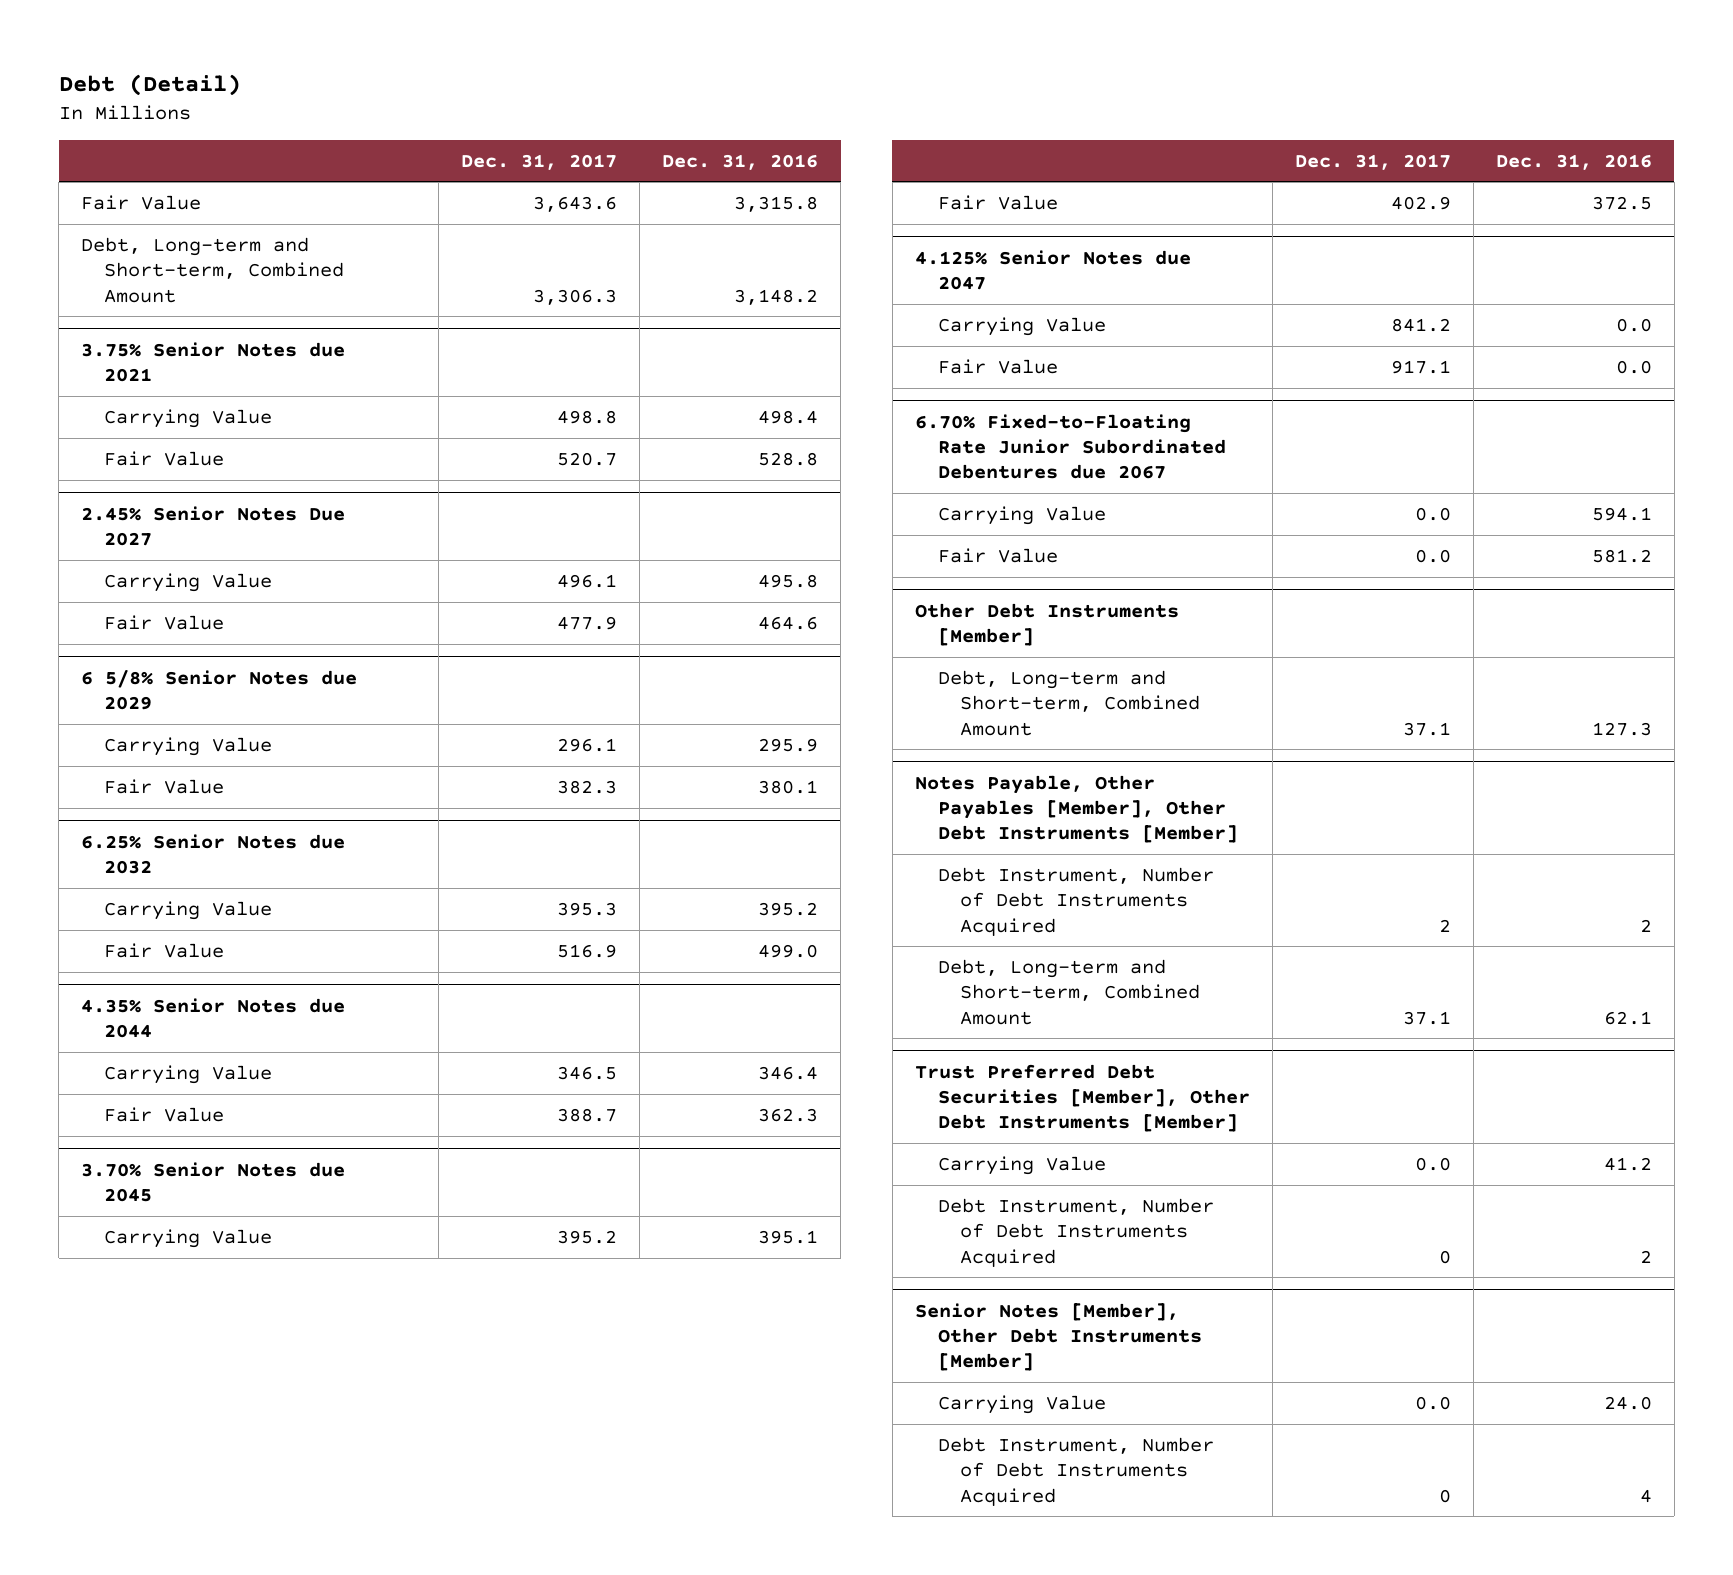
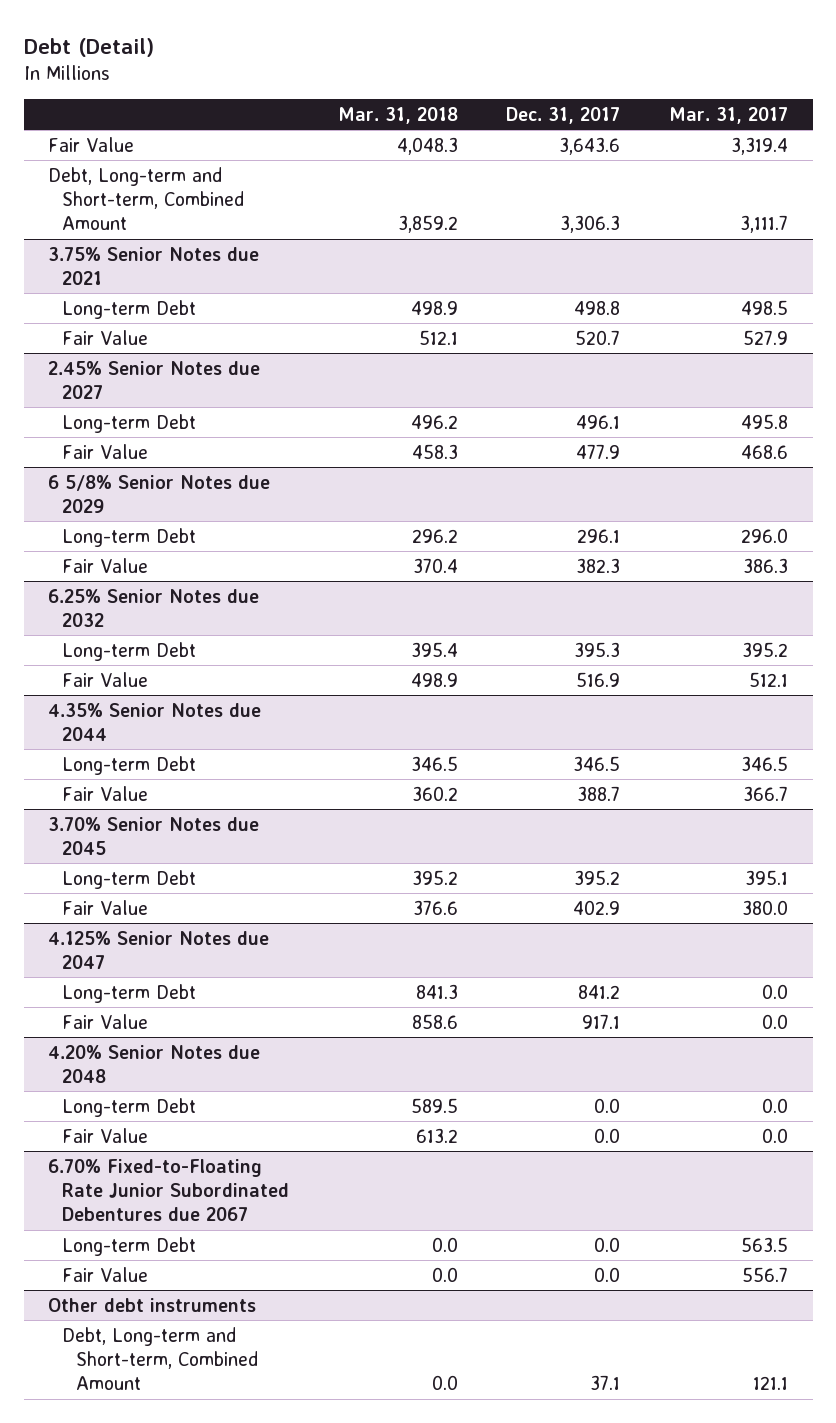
[662,153,819,170] Dec. 31, 2016 -> none
none -> [337,106,458,124] Mar. 31, 2018
none -> [669,106,789,124] Mar. 31, 2017
[103,409,272,429] Carrying Value -> [61,299,196,319] Long-term Debt
[81,505,346,546] 2.45% Senior Notes Due 2027 -> [48,360,261,399] 2.45% Senior Notes due 2027
[103,573,272,593] Carrying Value -> [61,413,196,433] Long-term Debt
[103,737,272,757] Carrying Value -> [61,527,196,547] Long-term Debt
[103,901,272,921] Carrying Value -> [61,641,196,661] Long-term Debt
[103,1065,272,1085] Carrying Value -> [61,755,196,775] Long-term Debt
[103,1229,272,1249] Carrying Value -> [61,869,196,889] Long-term Debt
[937,317,1106,337] Carrying Value -> [61,983,196,1003] Long-term Debt
none -> [48,1044,261,1083] 4.20% Senior Notes due 2048
none -> [61,1097,196,1117] Long-term Debt
none -> [61,1127,148,1143] Fair Value
[937,506,1106,526] Carrying Value -> [61,1236,196,1256] Long-term Debt
[937,670,1201,736] Debt, Long-term and Short-term, Combined Amount -> none
[915,774,1238,844] Notes Payable, Other Payables [Member], Other Debt Instruments [Member] -> none
[937,867,1214,936] Debt Instrument, Number of Debt Instruments Acquired -> none
[915,602,1180,646] Other Debt Instruments [Member] -> [48,1297,257,1312] Other debt instruments
[915,1063,1250,1133] Trust Preferred Debt Securities [Member], Other Debt Instruments [Member] -> none
[937,1156,1106,1176] Carrying Value -> none
[937,1198,1214,1267] Debt Instrument, Number of Debt Instruments Acquired -> none
[915,1302,1202,1372] Senior Notes [Member], Other Debt Instruments [Member] -> none
[937,1395,1106,1415] Carrying Value -> none
[937,1437,1214,1506] Debt Instrument, Number of Debt Instruments Acquired -> none

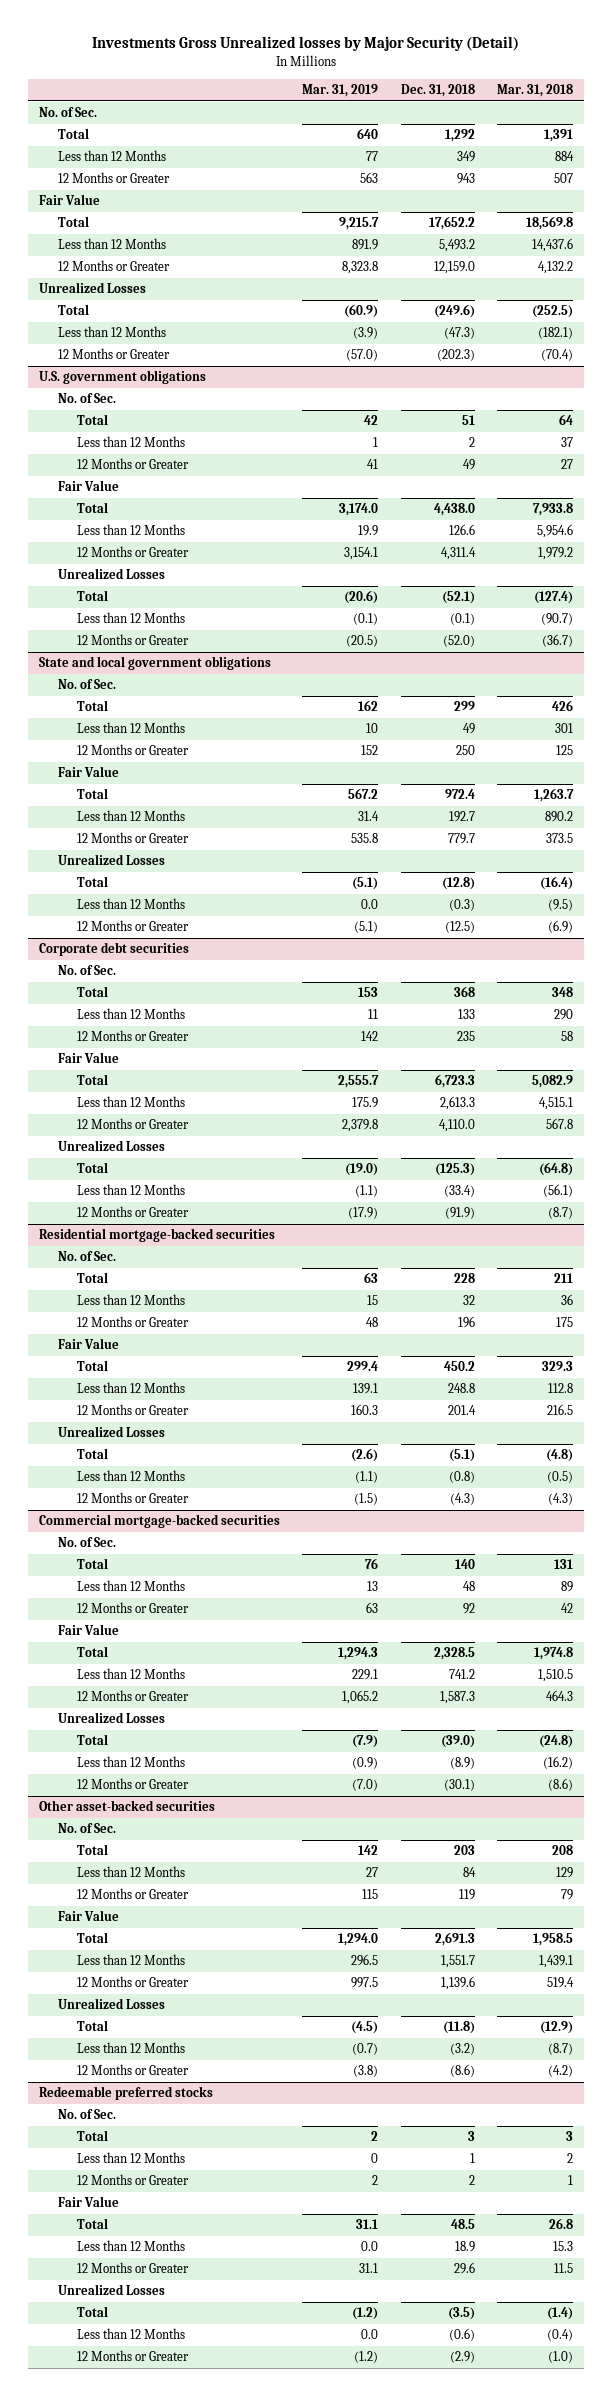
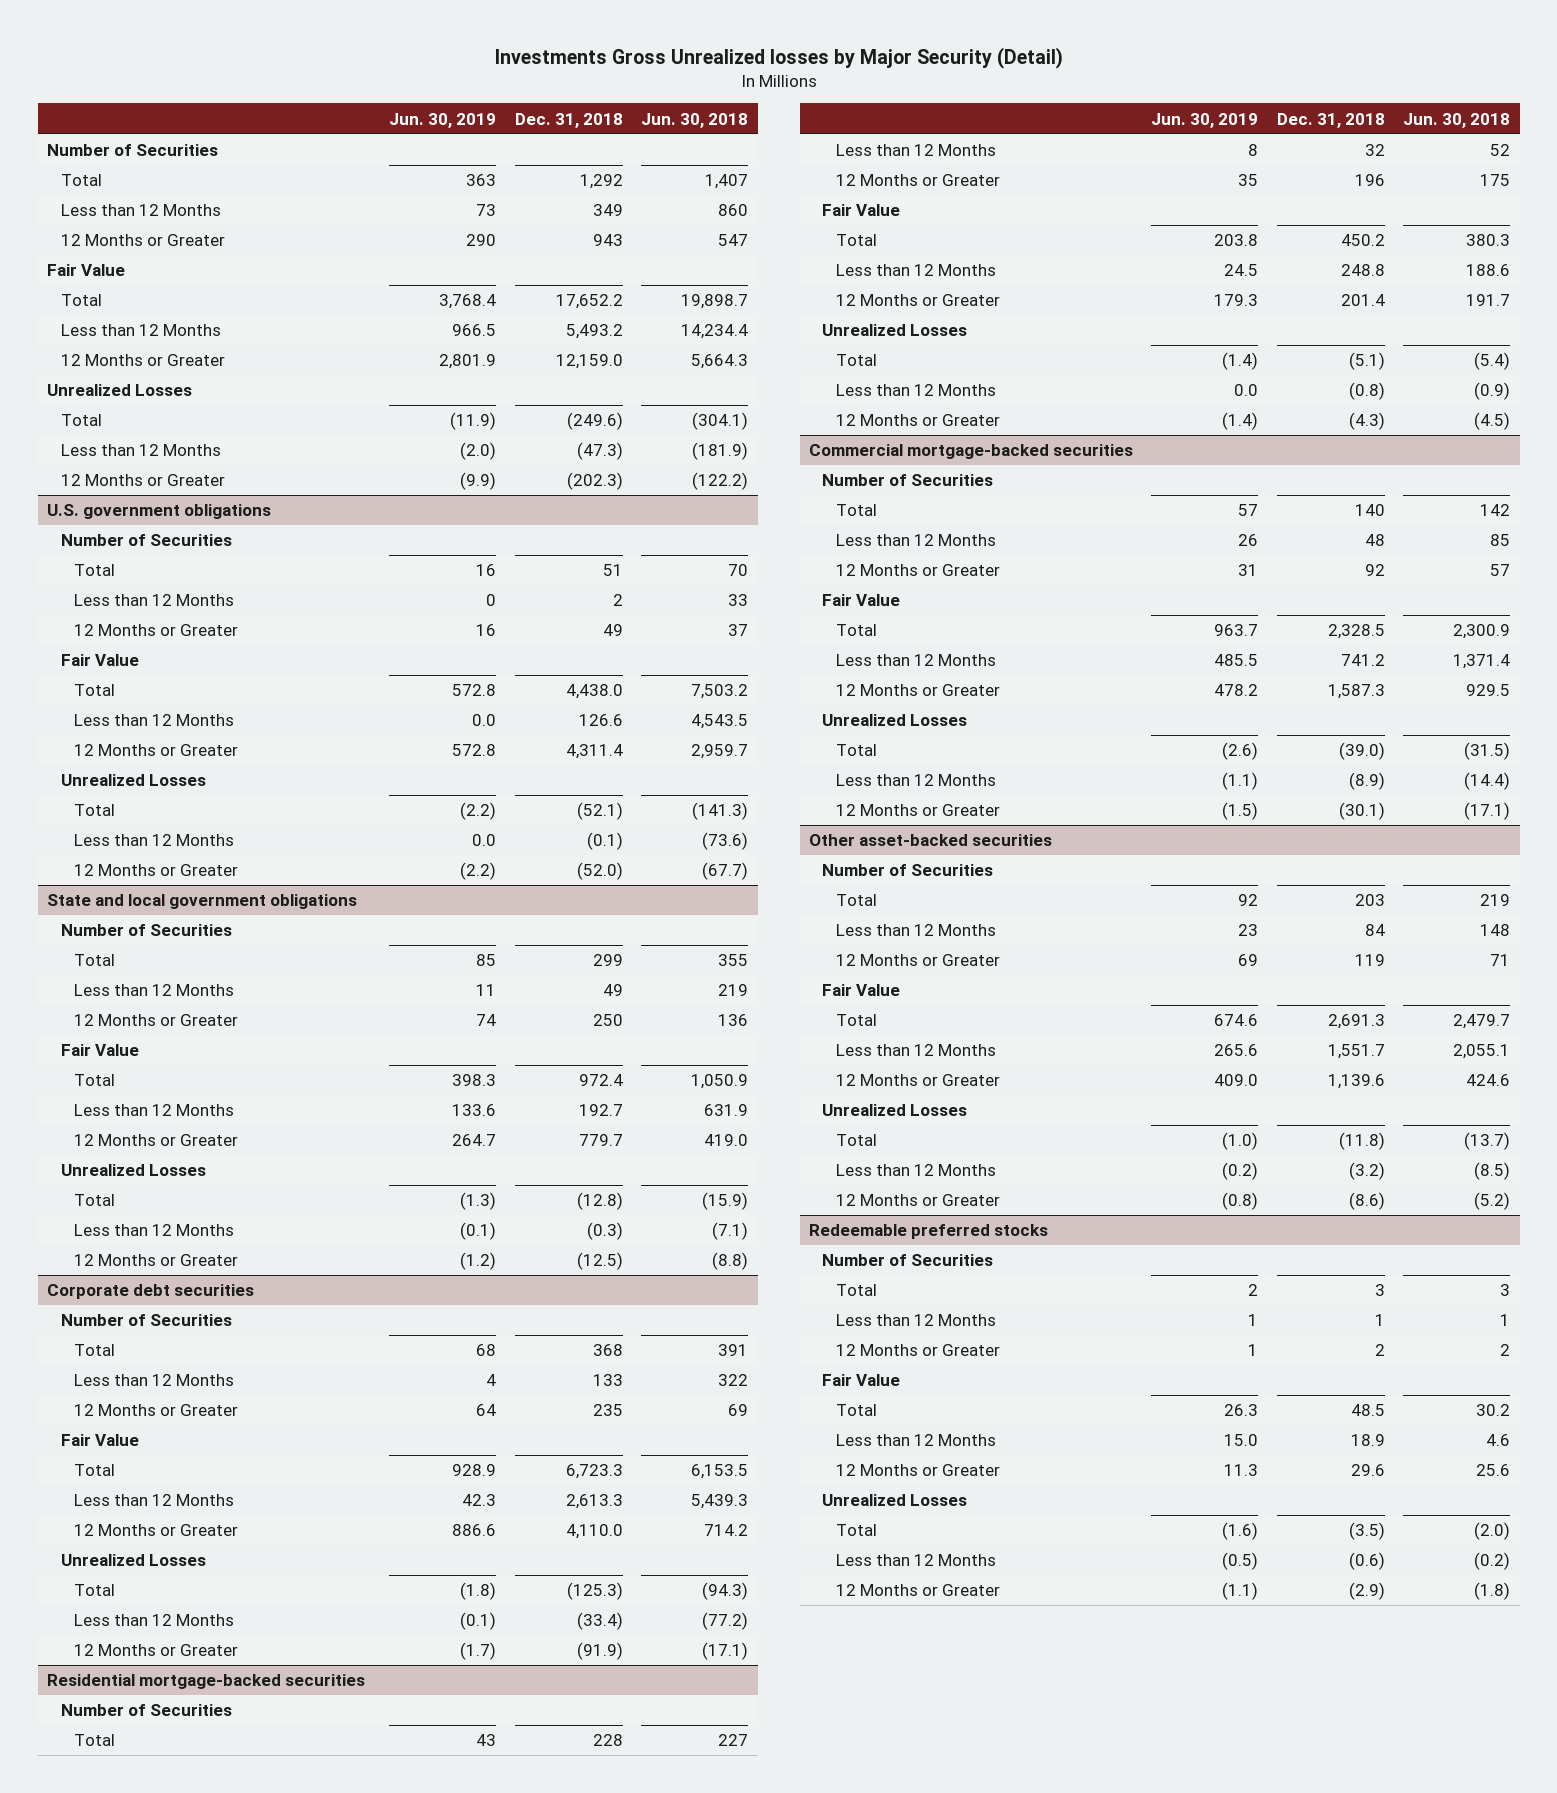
[302,84,379,98] Mar. 31, 2019 -> none
[496,84,573,98] Mar. 31, 2018 -> none
none -> [389,112,497,128] Jun. 30, 2019
none -> [641,112,749,128] Jun. 30, 2018
[39,107,98,118] No. of Sec. -> [47,144,219,157] Number of Securities
[58,393,117,404] No. of Sec. -> [60,534,232,547] Number of Securities
[58,679,117,690] No. of Sec. -> [60,924,232,937] Number of Securities
[58,965,117,976] No. of Sec. -> [60,1314,232,1327] Number of Securities
[58,1251,117,1262] No. of Sec. -> [60,1704,232,1717] Number of Securities
[58,1537,117,1548] No. of Sec. -> [822,474,994,487] Number of Securities
[58,1823,117,1834] No. of Sec. -> [822,864,994,877] Number of Securities
[58,2109,117,2120] No. of Sec. -> [822,1254,994,1267] Number of Securities

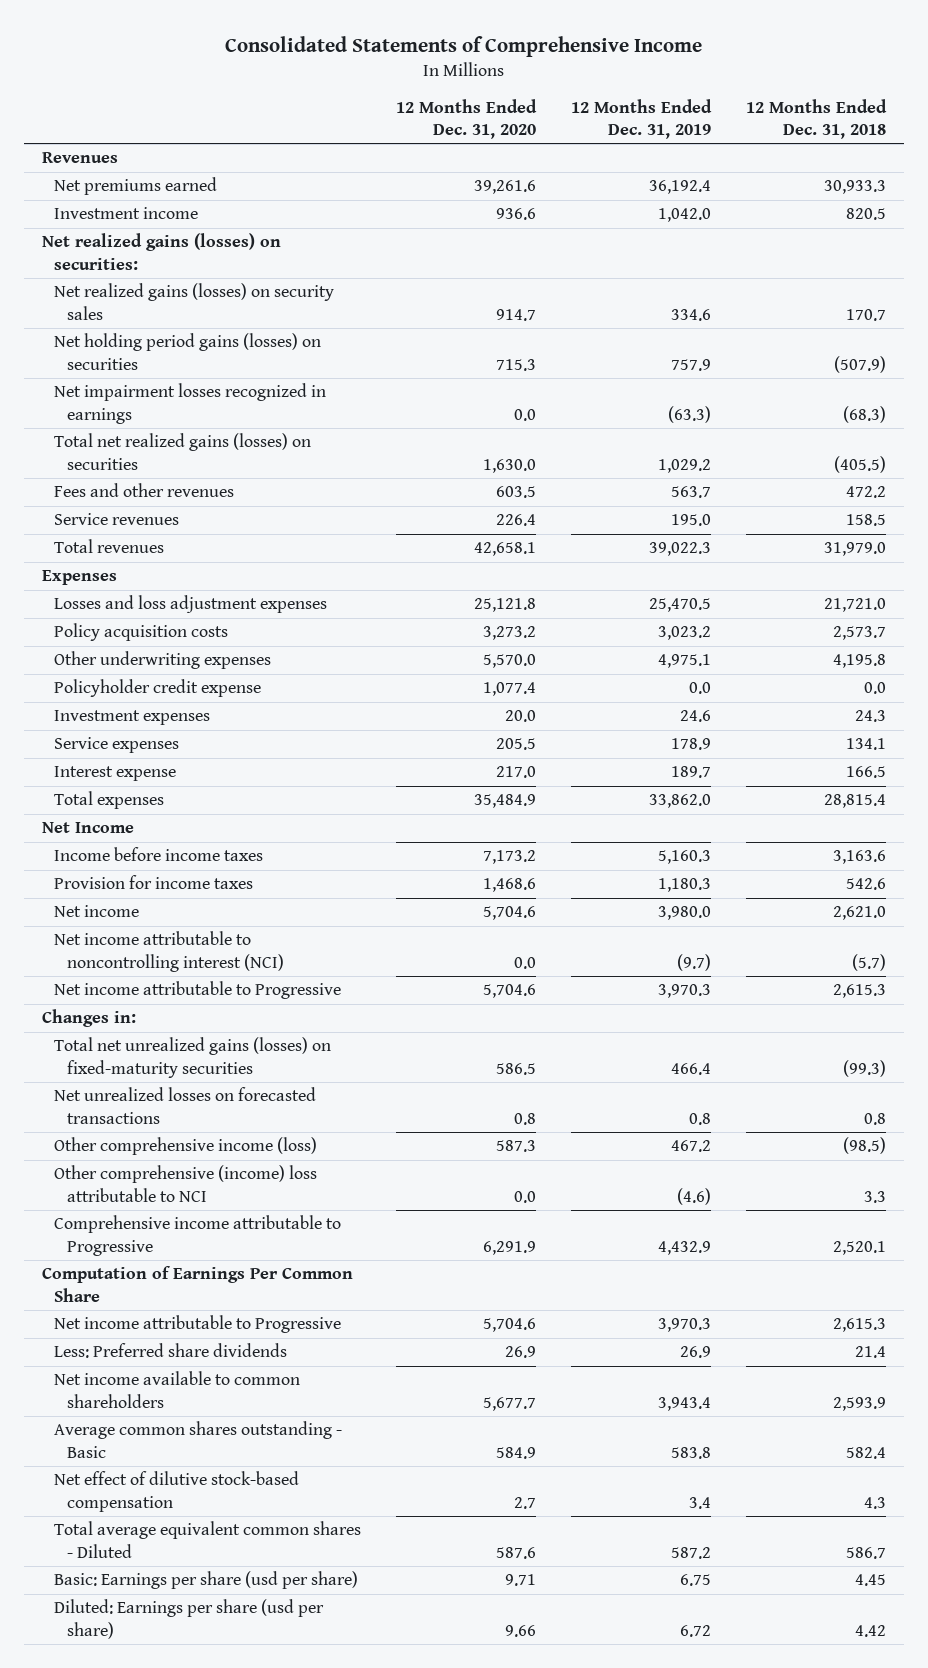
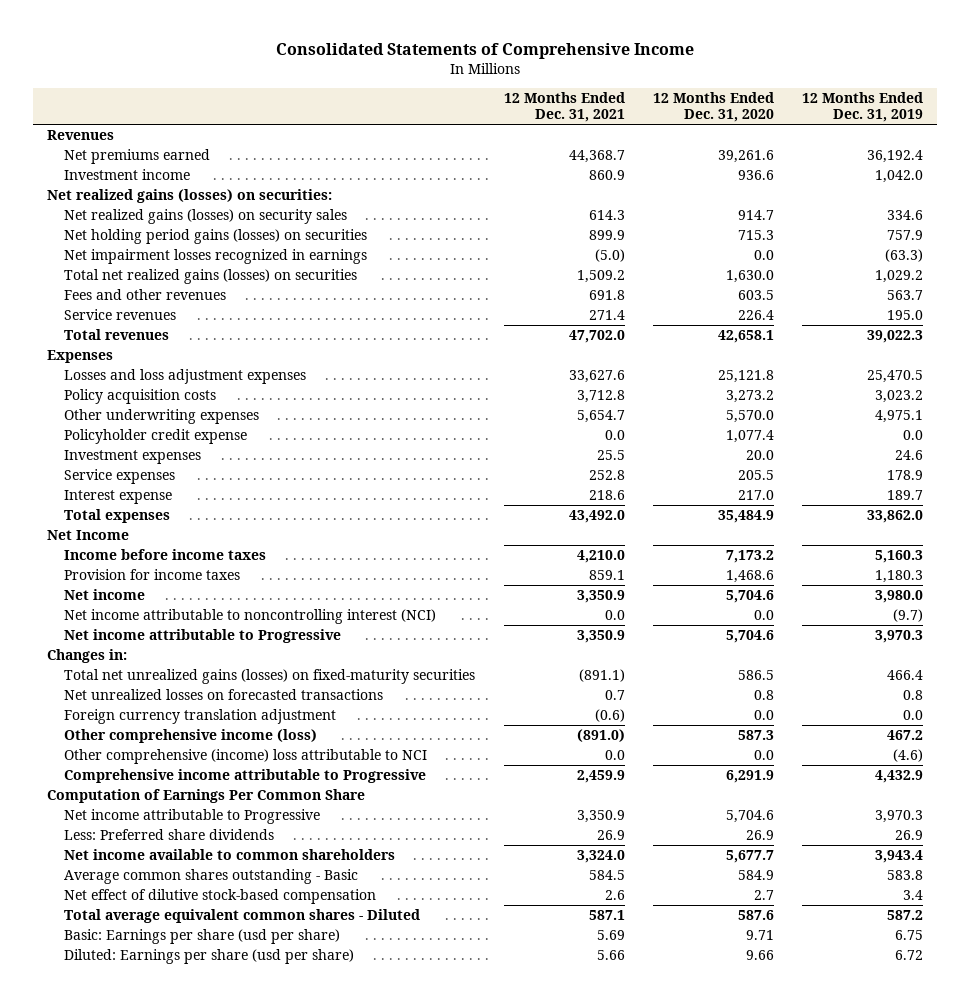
[746,98,888,140] 12 Months Ended Dec. 31, 2018 -> none
none -> [503,91,625,123] 12 Months Ended Dec. 31, 2021
none -> [64,709,337,725] Foreign currency translation adjustment

